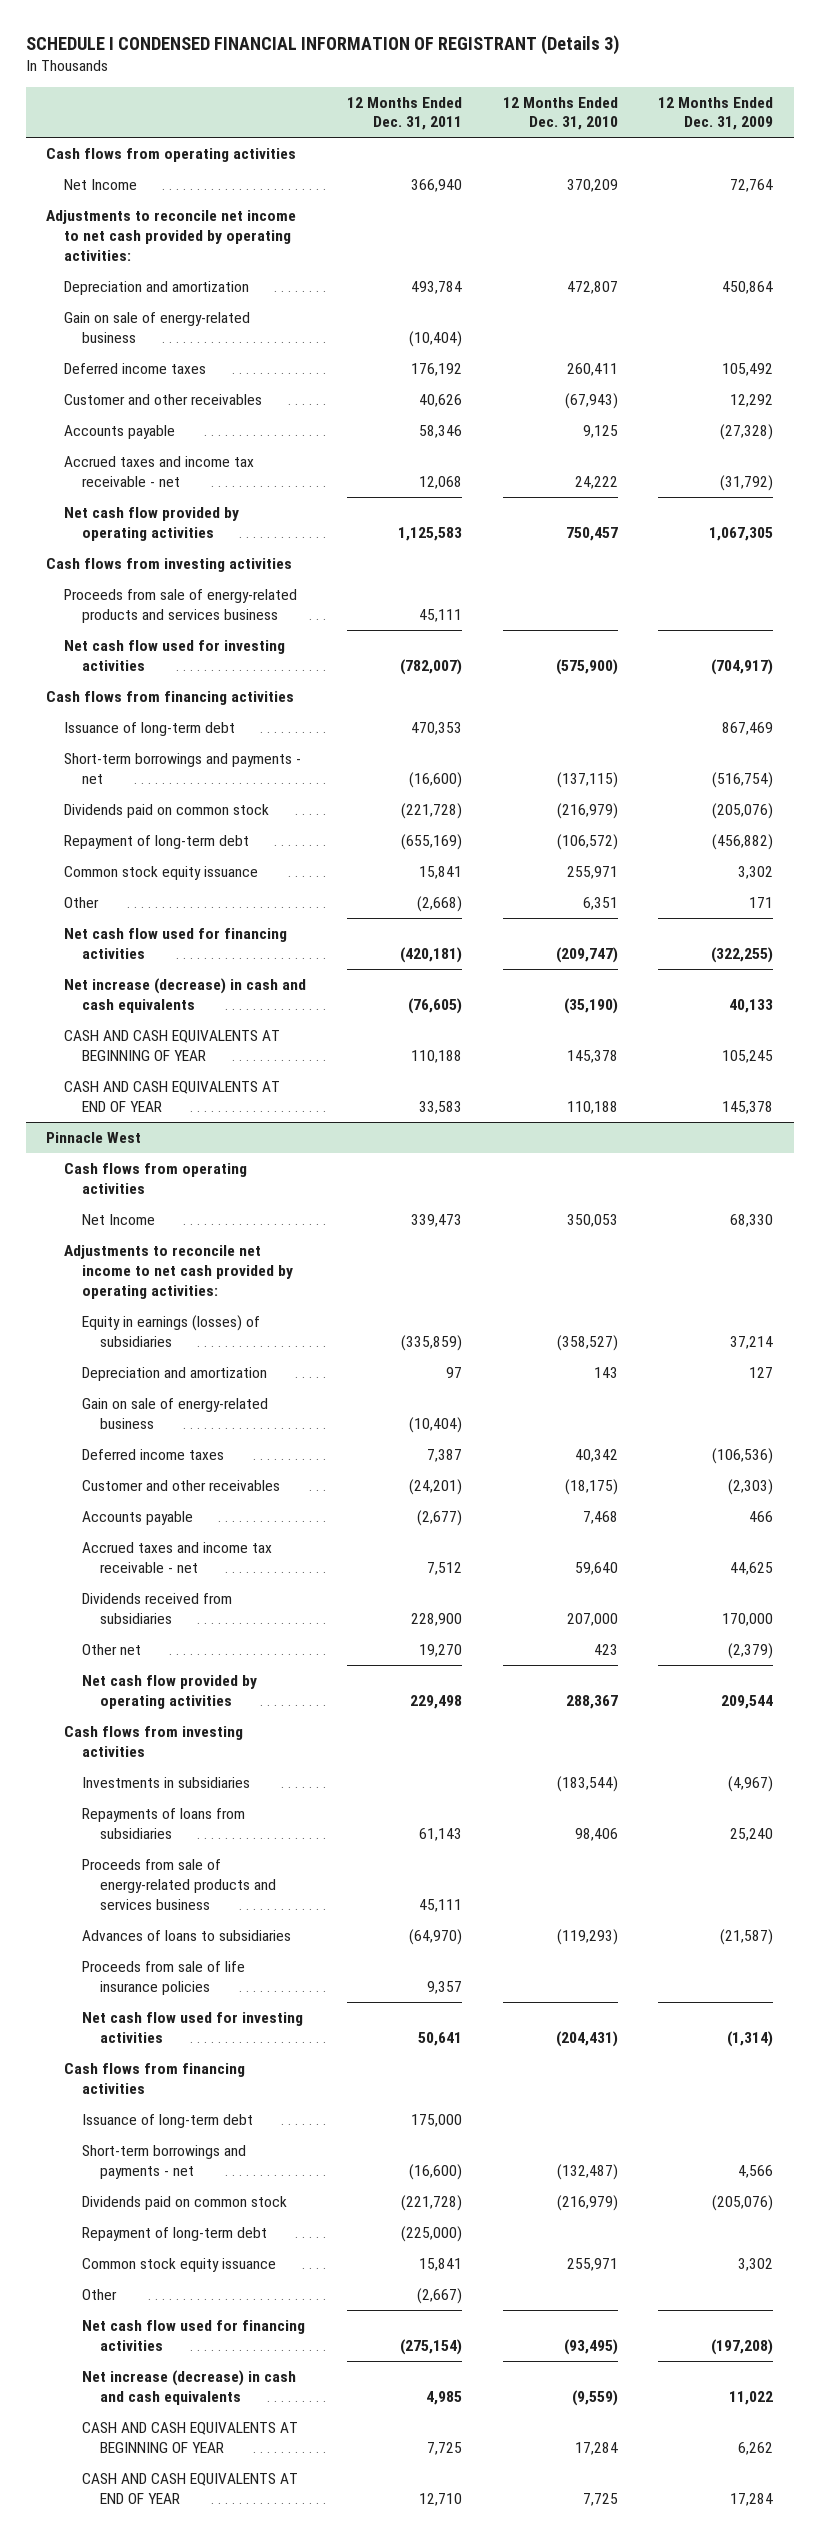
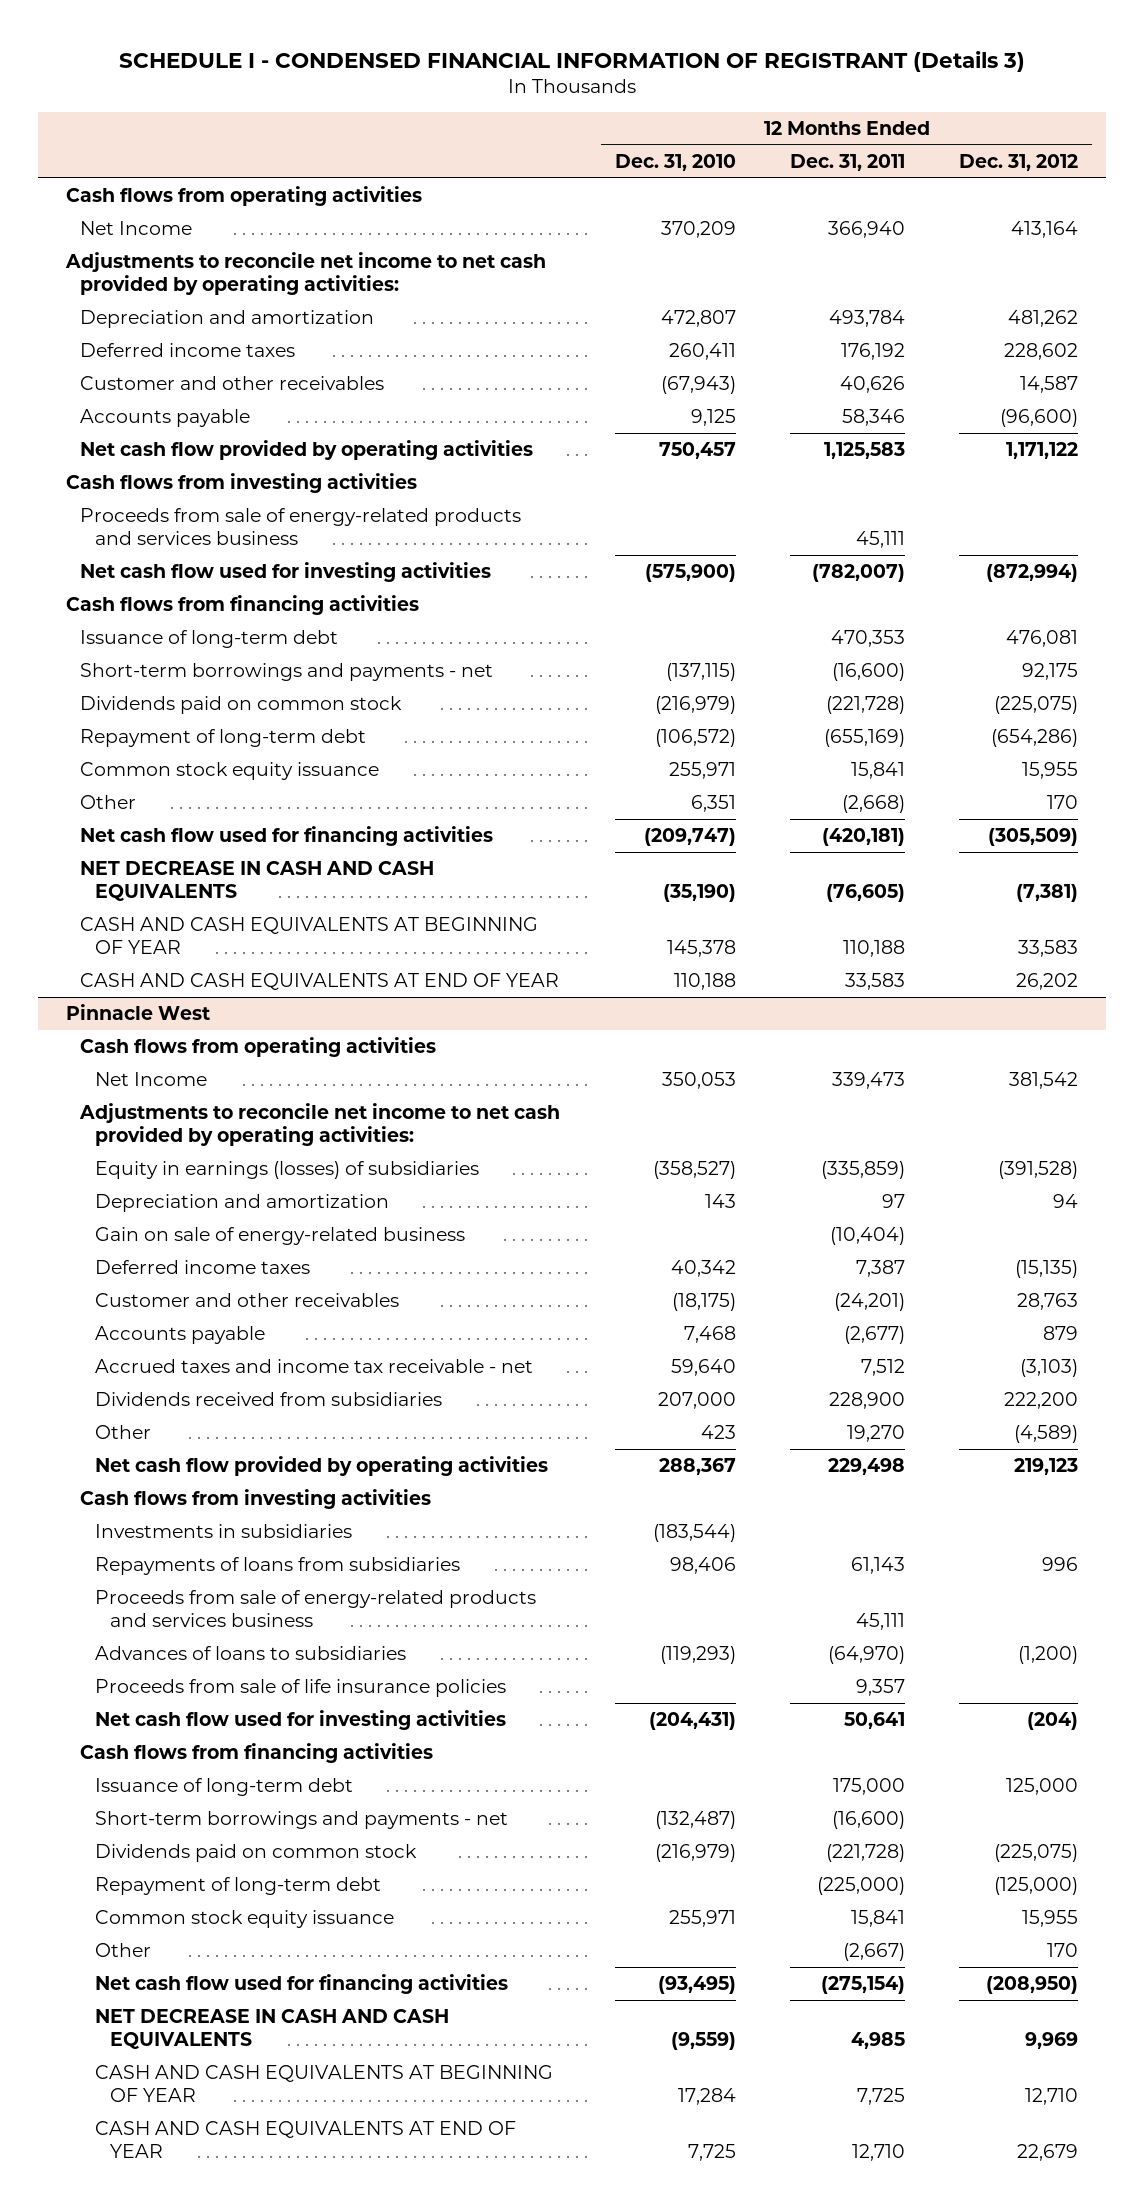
[25,34,619,55] SCHEDULE I CONDENSED FINANCIAL INFORMATION OF REGISTRANT (Details 3) -> [118,50,1025,72] SCHEDULE I - CONDENSED FINANCIAL INFORMATION OF REGISTRANT (Details 3)
[658,96,774,131] 12 Months Ended Dec. 31, 2009 -> none
none -> [959,153,1079,171] Dec. 31, 2012
[64,311,251,343] Gain on sale of energy-related business -> none
[64,455,255,487] Accrued taxes and income tax receivable - net -> none
[64,977,307,1013] Net increase (decrease) in cash and cash equivalents -> [80,861,435,902] NET DECREASE IN CASH AND CASH EQUIVALENTS
[82,1643,142,1655] Other net -> [95,1425,152,1440] Other
[82,2369,297,2405] Net increase (decrease) in cash and cash equivalents -> [95,2009,450,2050] NET DECREASE IN CASH AND CASH EQUIVALENTS

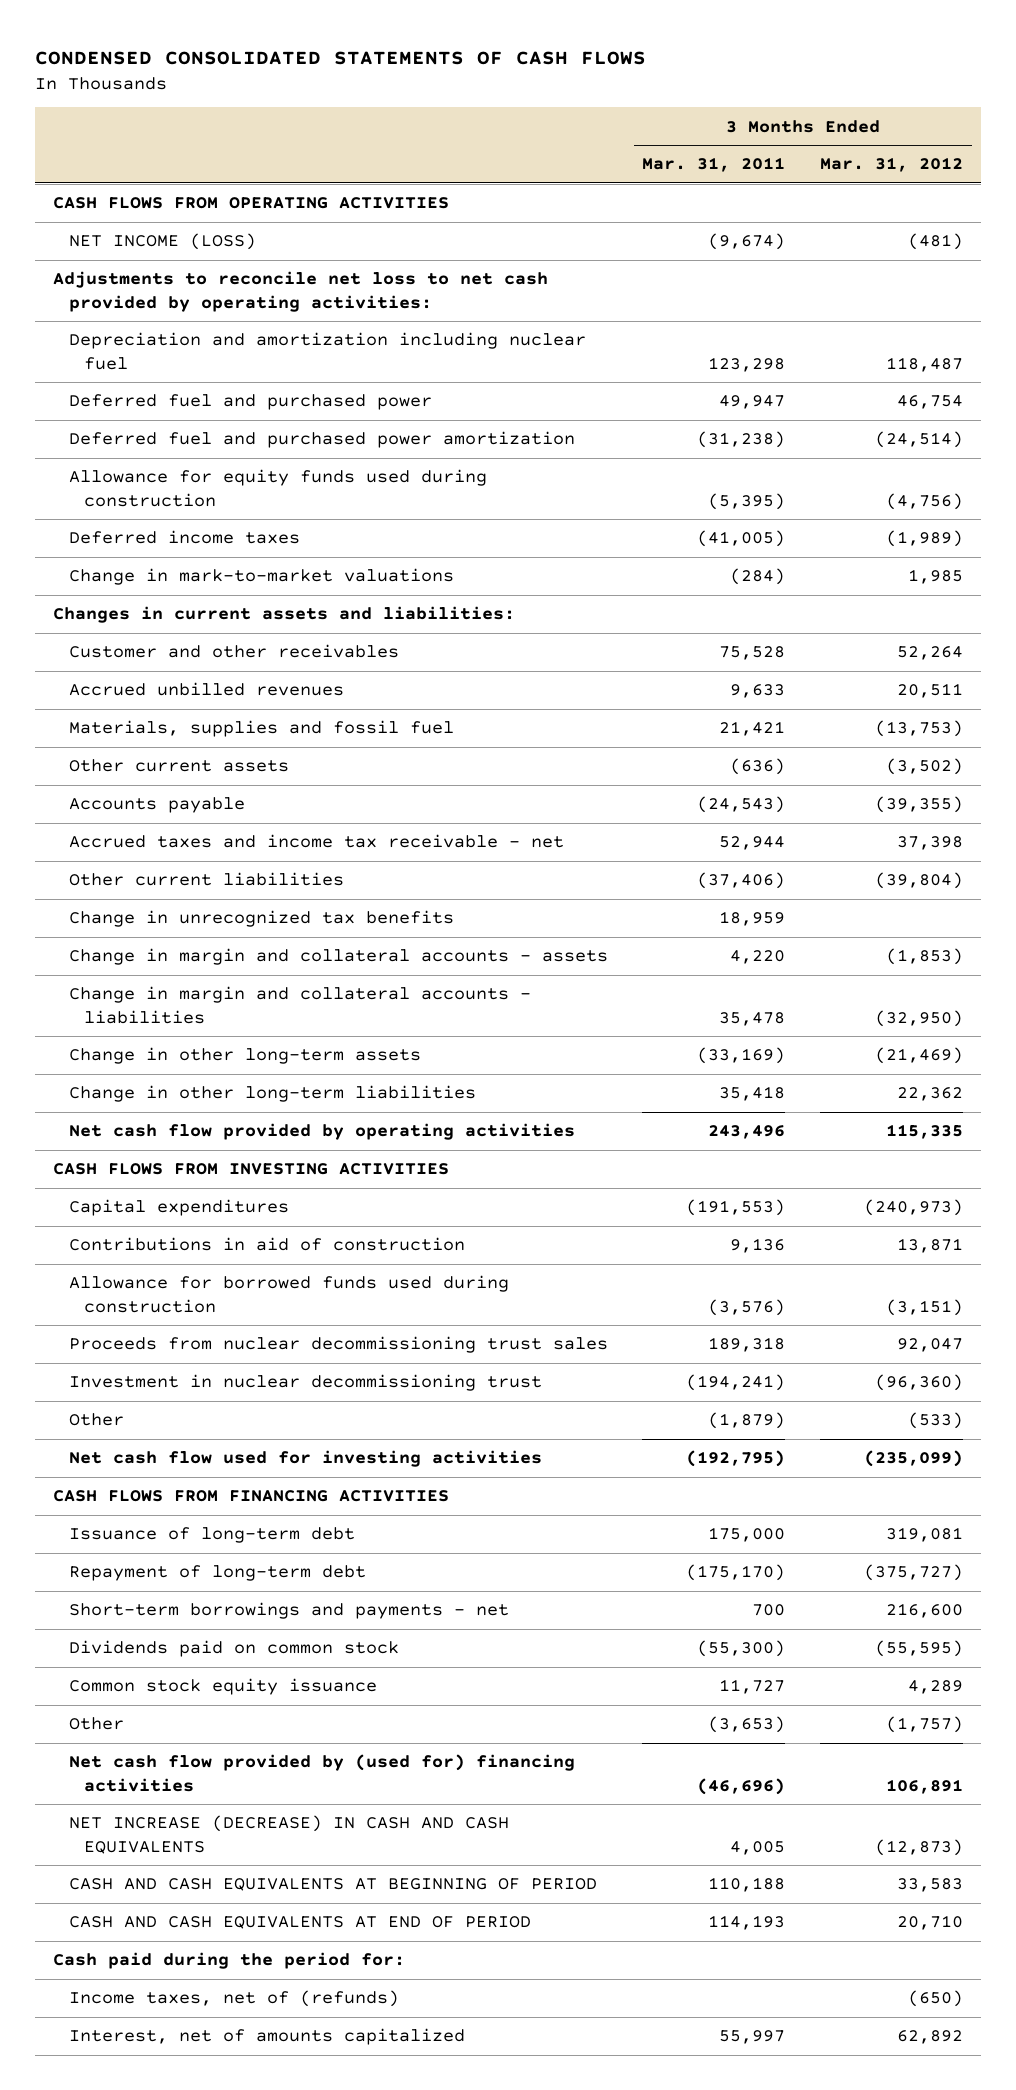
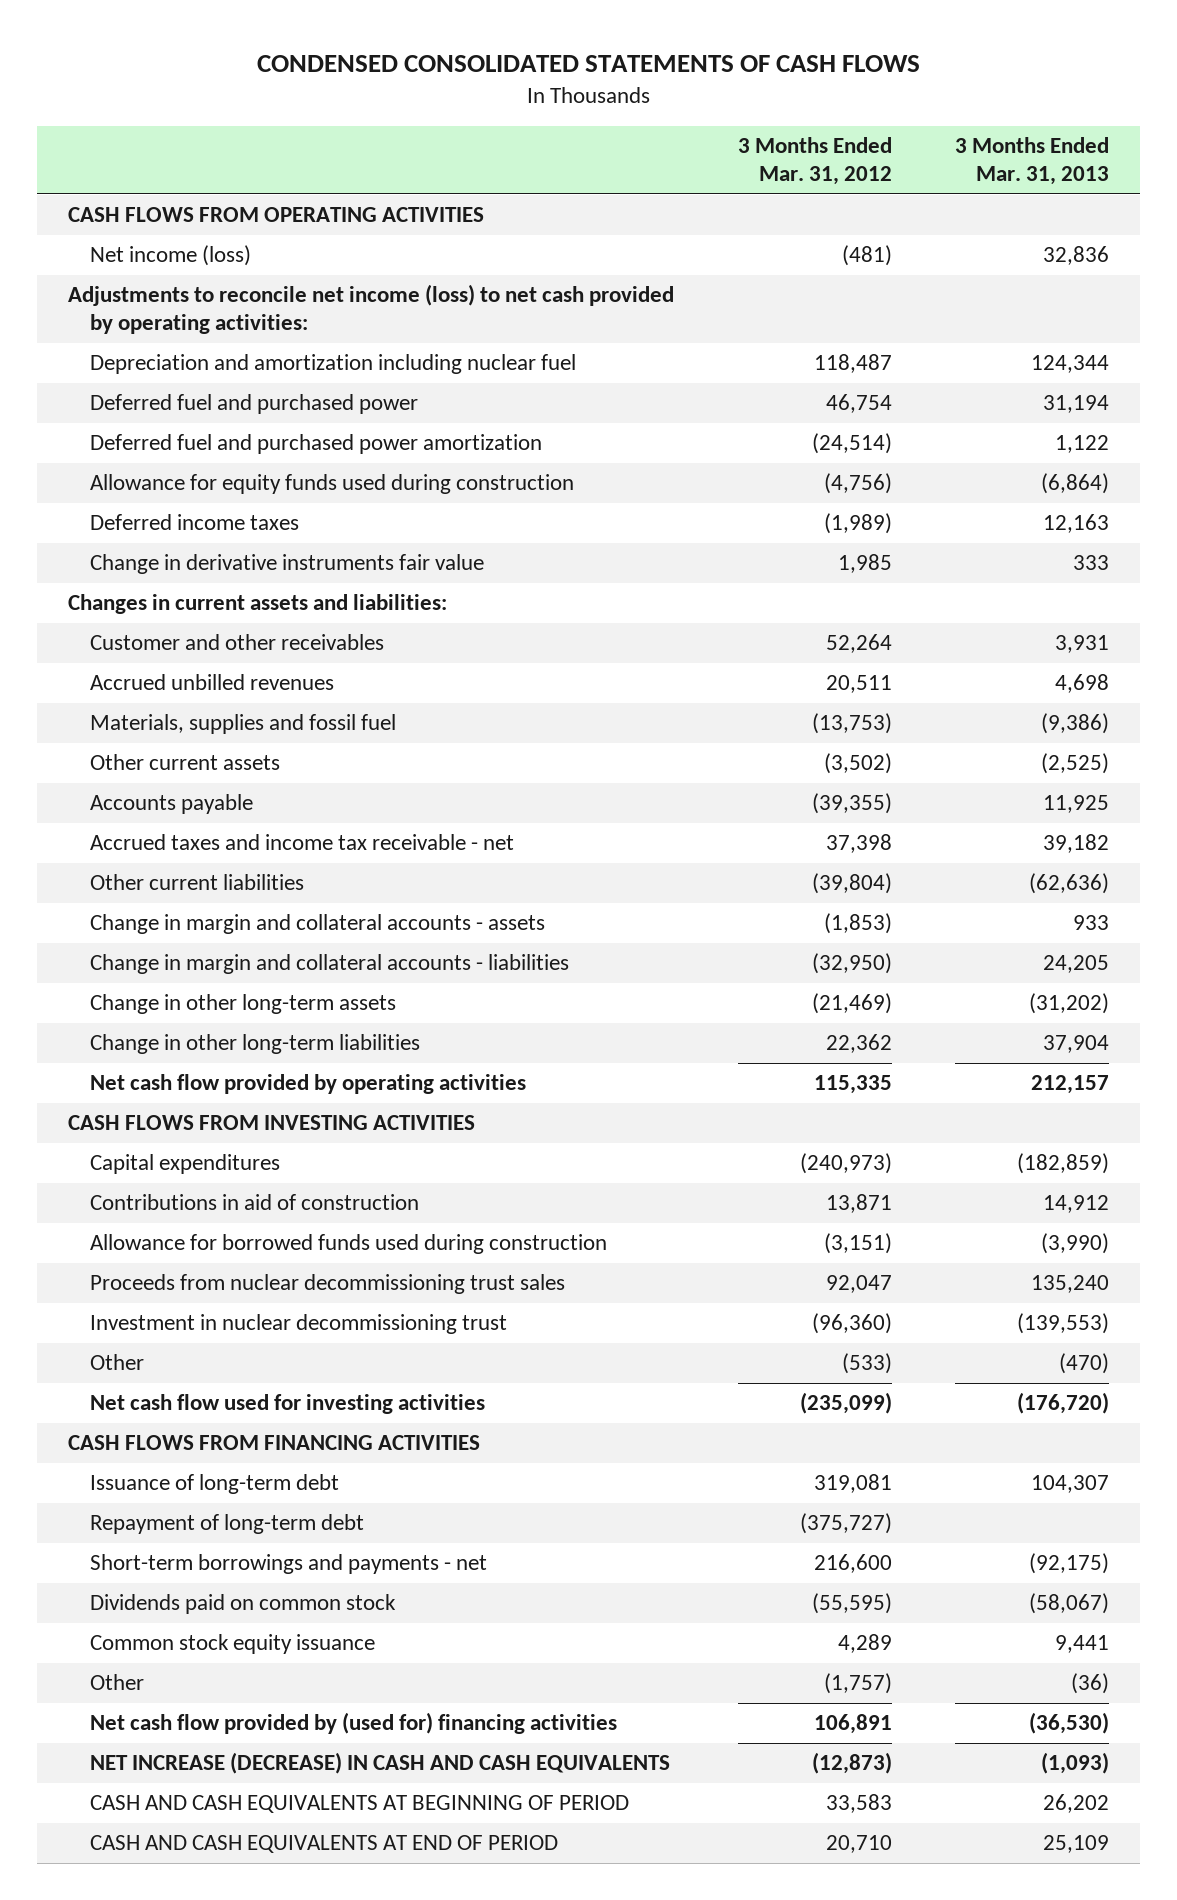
[642,157,786,173] Mar. 31, 2011 -> none
none -> [954,137,1109,186] 3 Months Ended Mar. 31, 2013
[68,233,256,251] NET INCOME (LOSS) -> [90,245,252,267] Net income (loss)
[52,271,548,312] Adjustments to reconcile net loss to net cash provided by operating activities: -> [68,284,675,335] Adjustments to reconcile net income (loss) to net cash provided by operating activities:
[68,568,454,586] Change in mark-to-market valuations -> [90,554,485,575] Change in derivative instruments fair value
[68,910,454,928] Change in unrecognized tax benefits -> none
[52,1952,405,1970] Cash paid during the period for: -> none
[68,1990,399,2008] Income taxes, net of (refunds) -> none
[68,2028,465,2046] Interest, net of amounts capitalized -> none

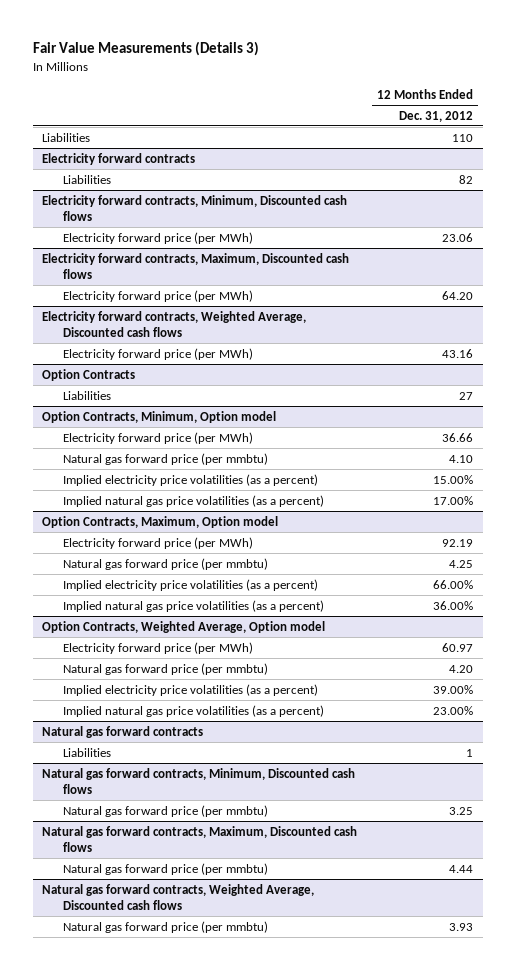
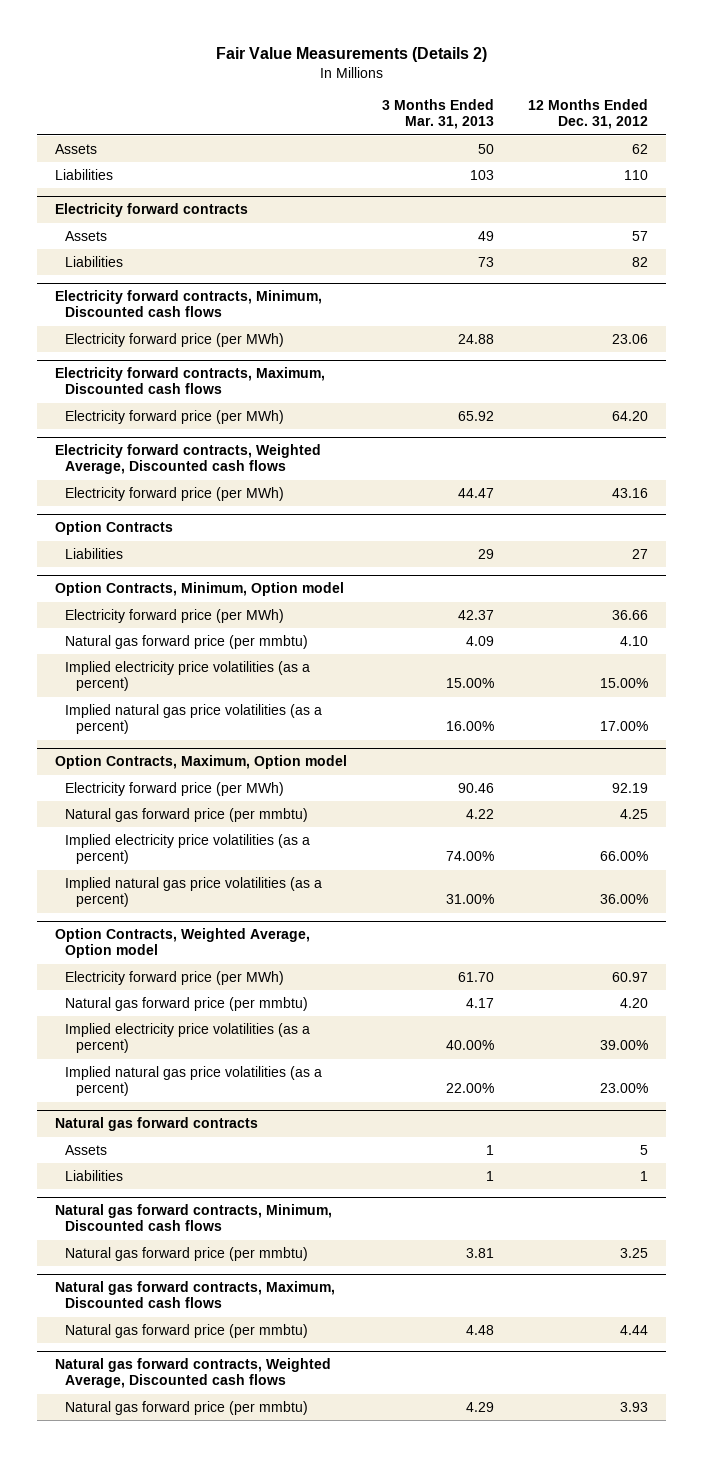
[32,41,259,57] Fair Value Measurements (Details 3) -> [215,47,487,63] Fair Value Measurements (Details 2)
none -> [381,99,494,130] 3 Months Ended Mar. 31, 2013
none -> [54,144,97,155] Assets
none -> [65,231,108,242] Assets
none -> [65,1145,108,1156] Assets

